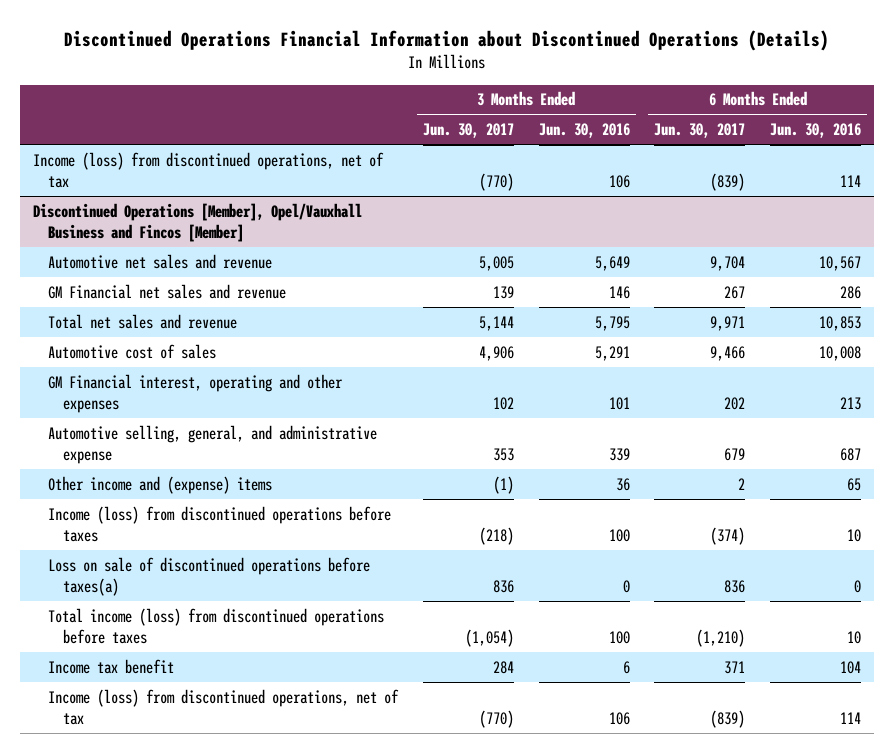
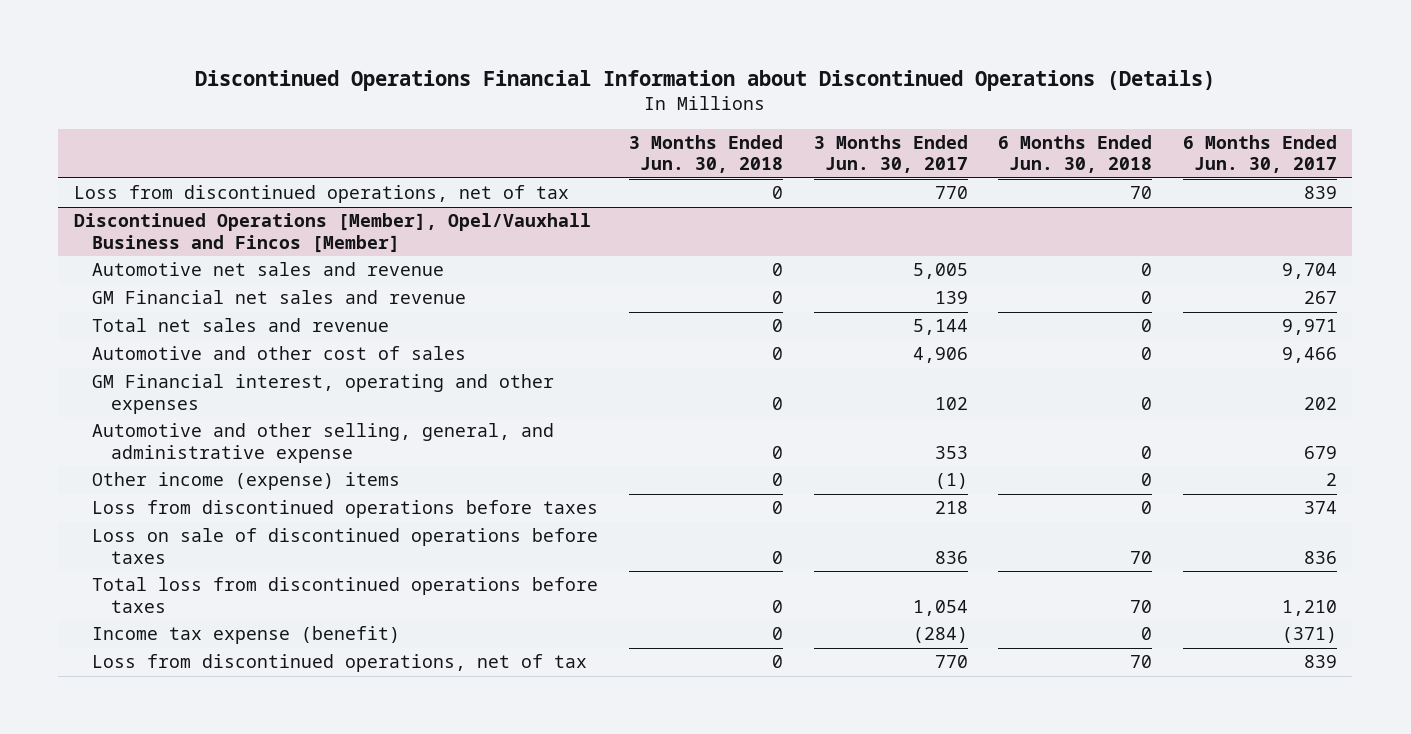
[538,123,630,139] Jun. 30, 2016 -> none
[770,123,862,139] Jun. 30, 2016 -> none
none -> [628,134,783,174] 3 Months Ended Jun. 30, 2018
none -> [998,134,1153,174] 6 Months Ended Jun. 30, 2018
[32,151,384,188] Income (loss) from discontinued operations, net of tax -> [73,185,569,204] Loss from discontinued operations, net of tax
[478,172,514,191] (770) -> [934,186,968,200] 770
[710,172,746,191] (839) -> [1303,186,1337,200] 839
[47,343,216,359] Automotive cost of sales -> [92,346,467,361] Automotive and other cost of sales
[47,424,377,464] Automotive selling, general, and administrative expense -> [92,423,555,463] Automotive and other selling, general, and administrative expense
[47,475,272,494] Other income and (expense) items -> [92,472,401,491] Other income (expense) items
[47,505,391,542] Income (loss) from discontinued operations before taxes -> [92,500,599,519] Loss from discontinued operations before taxes
[478,526,514,545] (218) -> [934,501,968,515] 218
[710,526,746,545] (374) -> [1303,501,1337,515] 374
[47,556,370,596] Loss on sale of discontinued operations before taxes(a) -> [92,528,599,564] Loss on sale of discontinued operations before taxes
[47,607,384,644] Total income (loss) from discontinued operations before taxes -> [92,577,599,613] Total loss from discontinued operations before taxes
[464,628,514,647] (1,054) -> [912,599,968,616] 1,054
[696,628,746,647] (1,210) -> [1281,599,1337,616] 1,210
[47,658,174,674] Income tax benefit -> [92,626,401,645] Income tax expense (benefit)
[492,660,514,674] 284 -> [912,627,968,644] (284)
[724,660,746,674] 371 -> [1281,627,1337,644] (371)
[47,688,399,725] Income (loss) from discontinued operations, net of tax -> [92,654,588,673] Loss from discontinued operations, net of tax
[478,709,514,728] (770) -> [934,655,968,669] 770
[710,709,746,728] (839) -> [1303,655,1337,669] 839

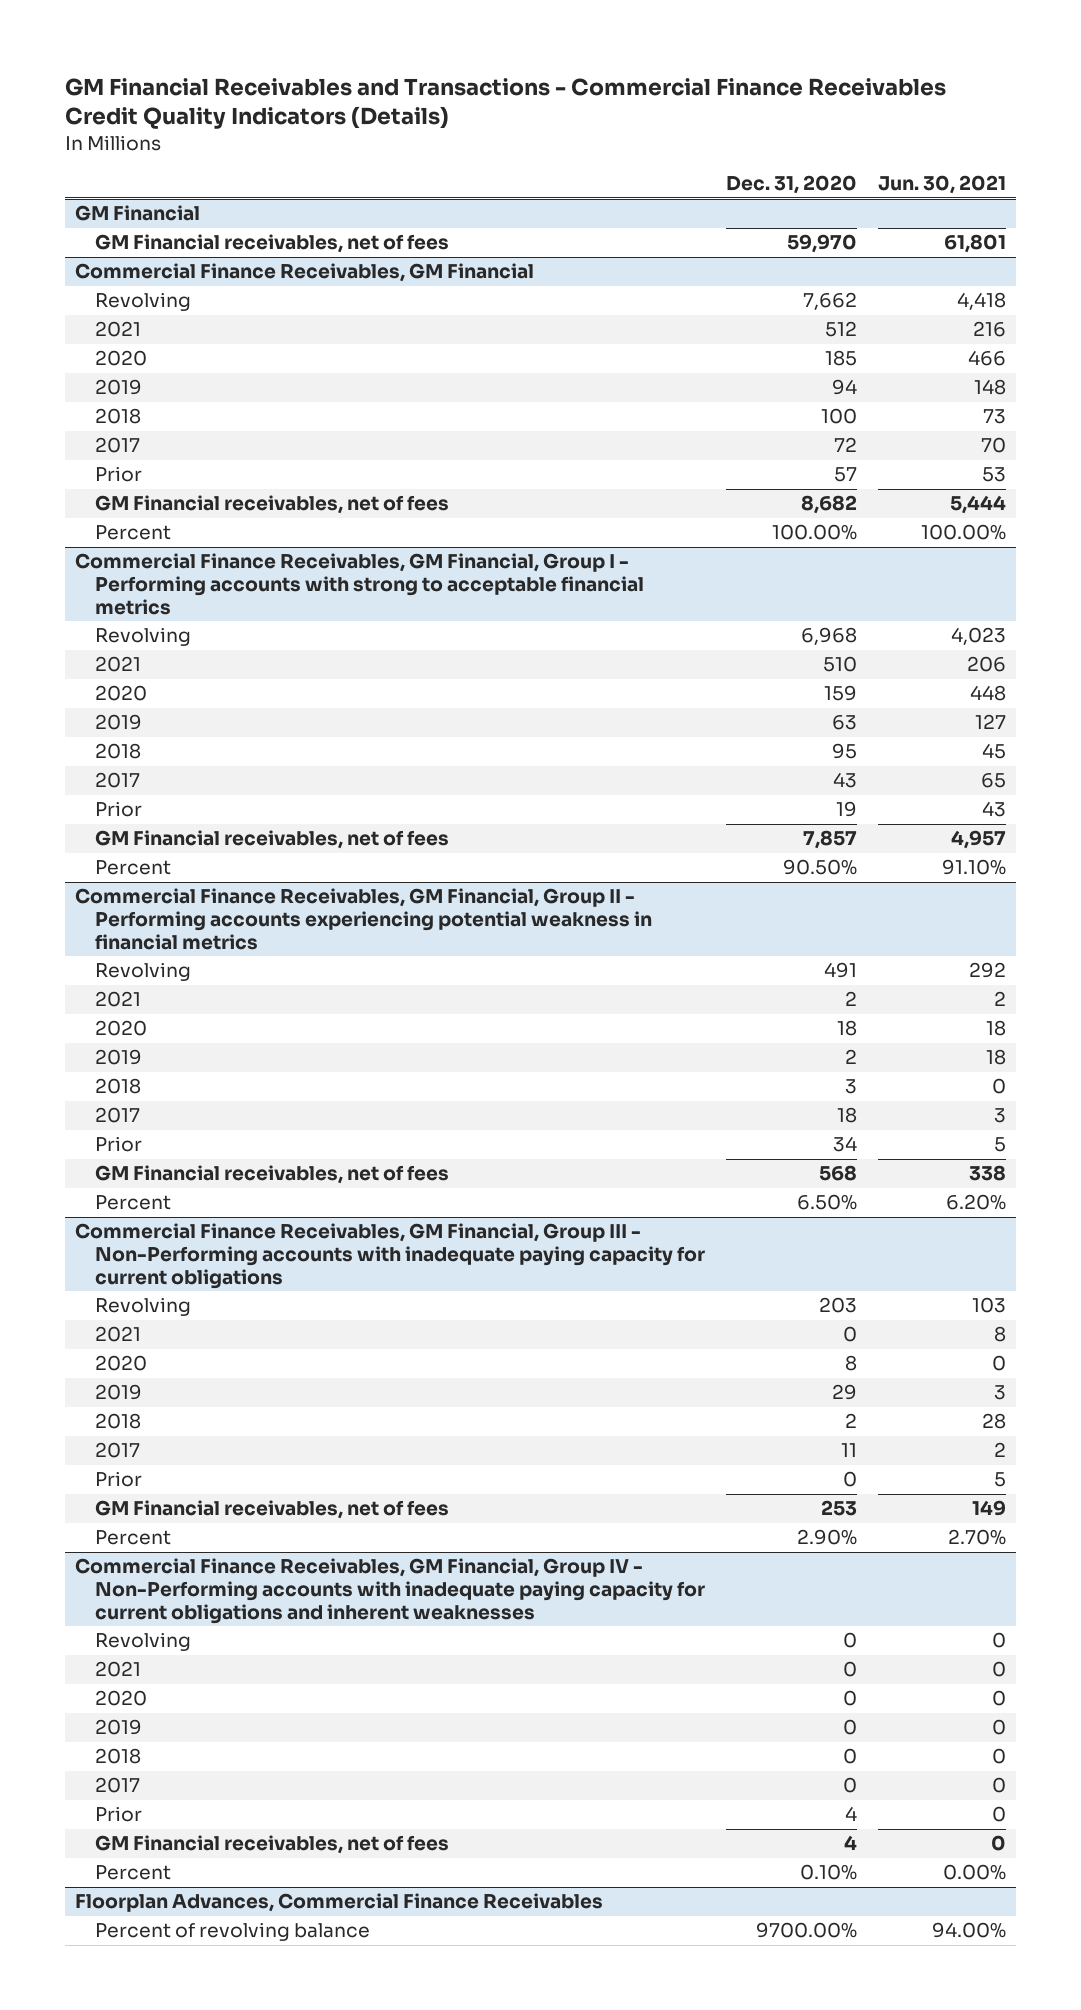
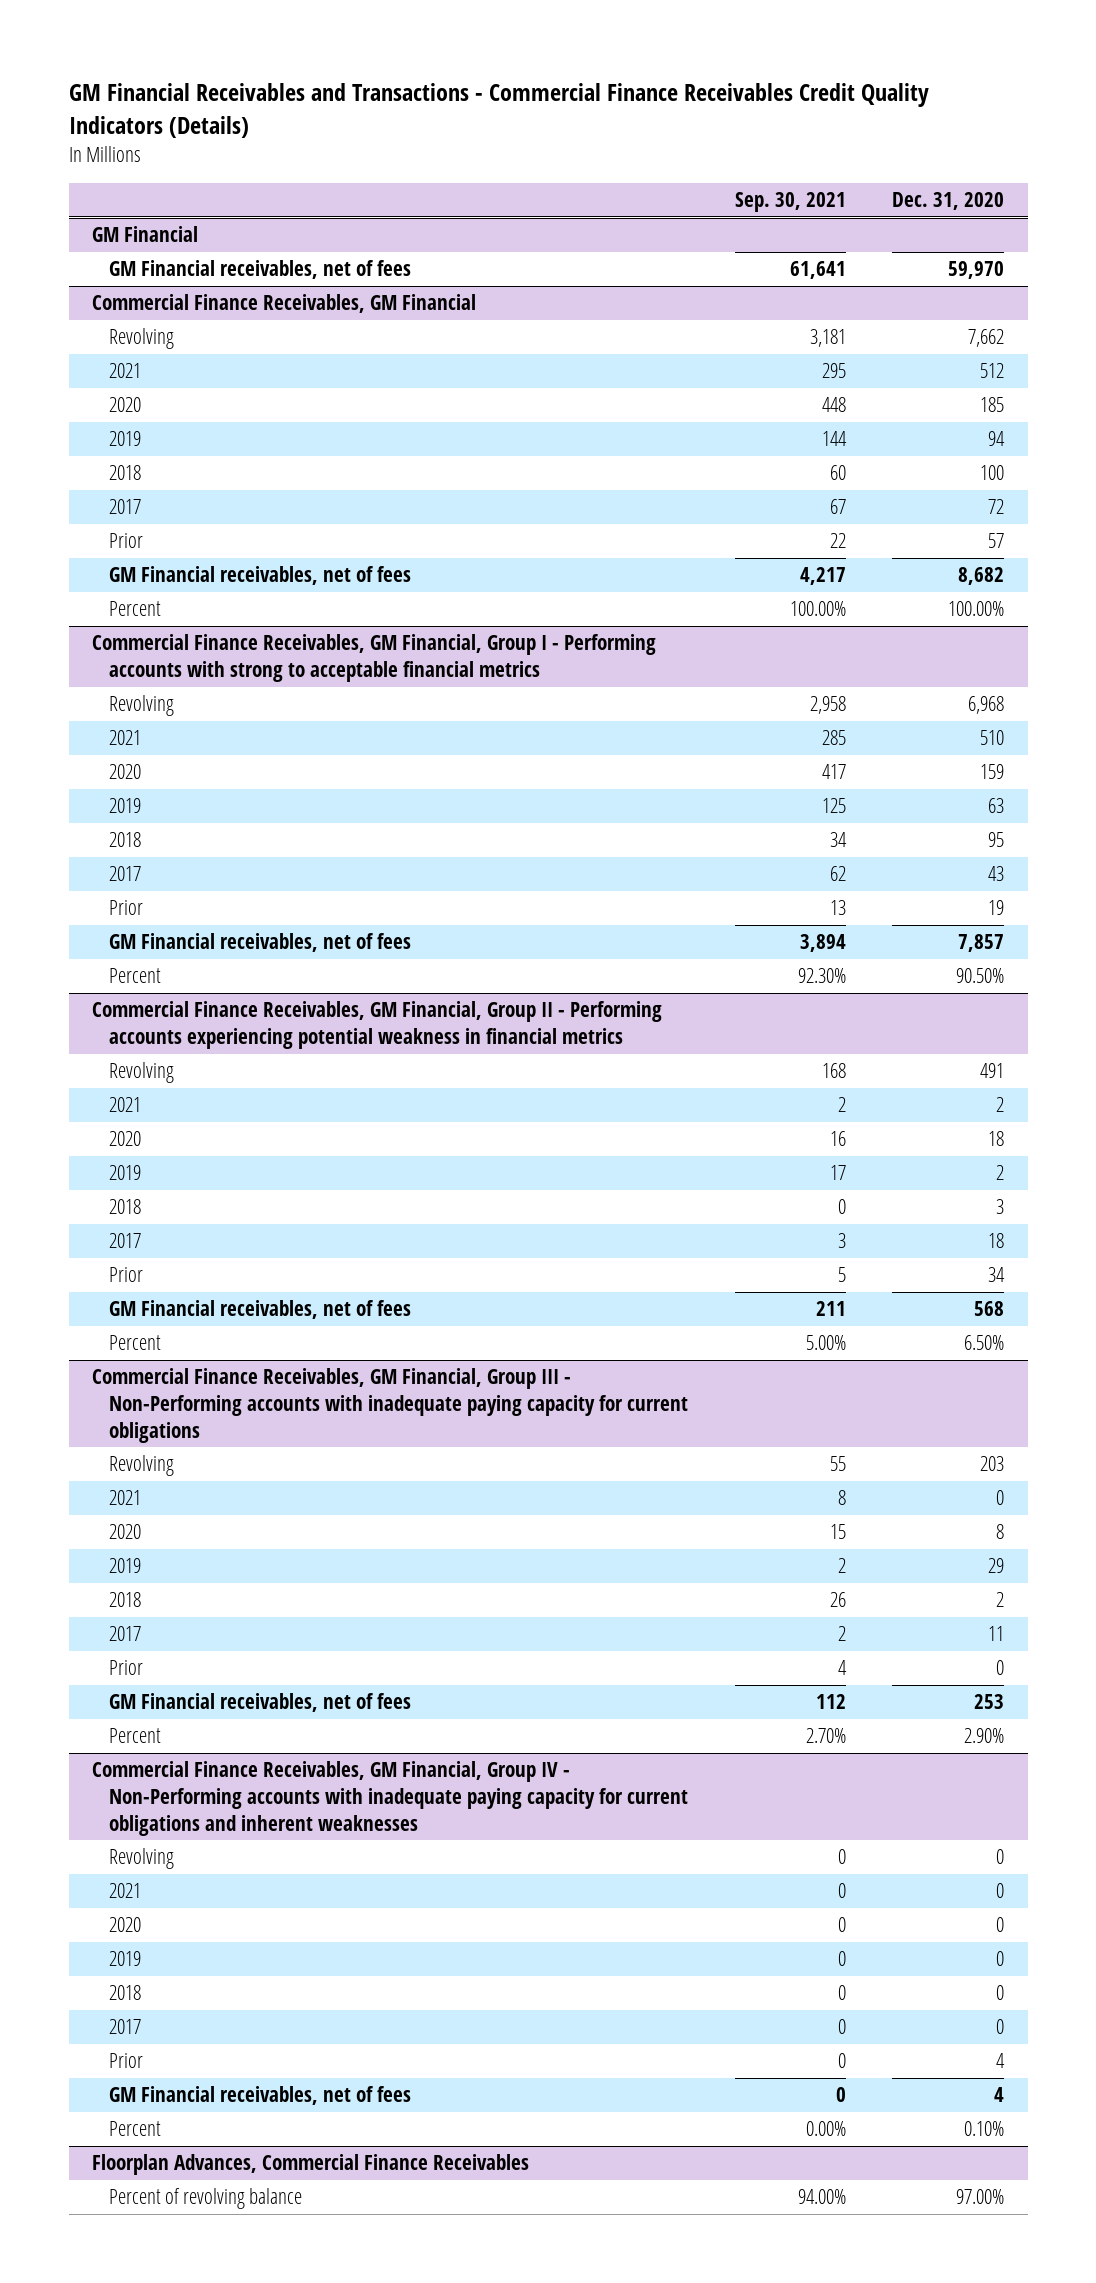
[878,175,1007,195] Jun. 30, 2021 -> none
none -> [734,192,846,213] Sep. 30, 2021
[756,1922,858,1939] 9700.00% -> [956,2189,1005,2205] 97.00%

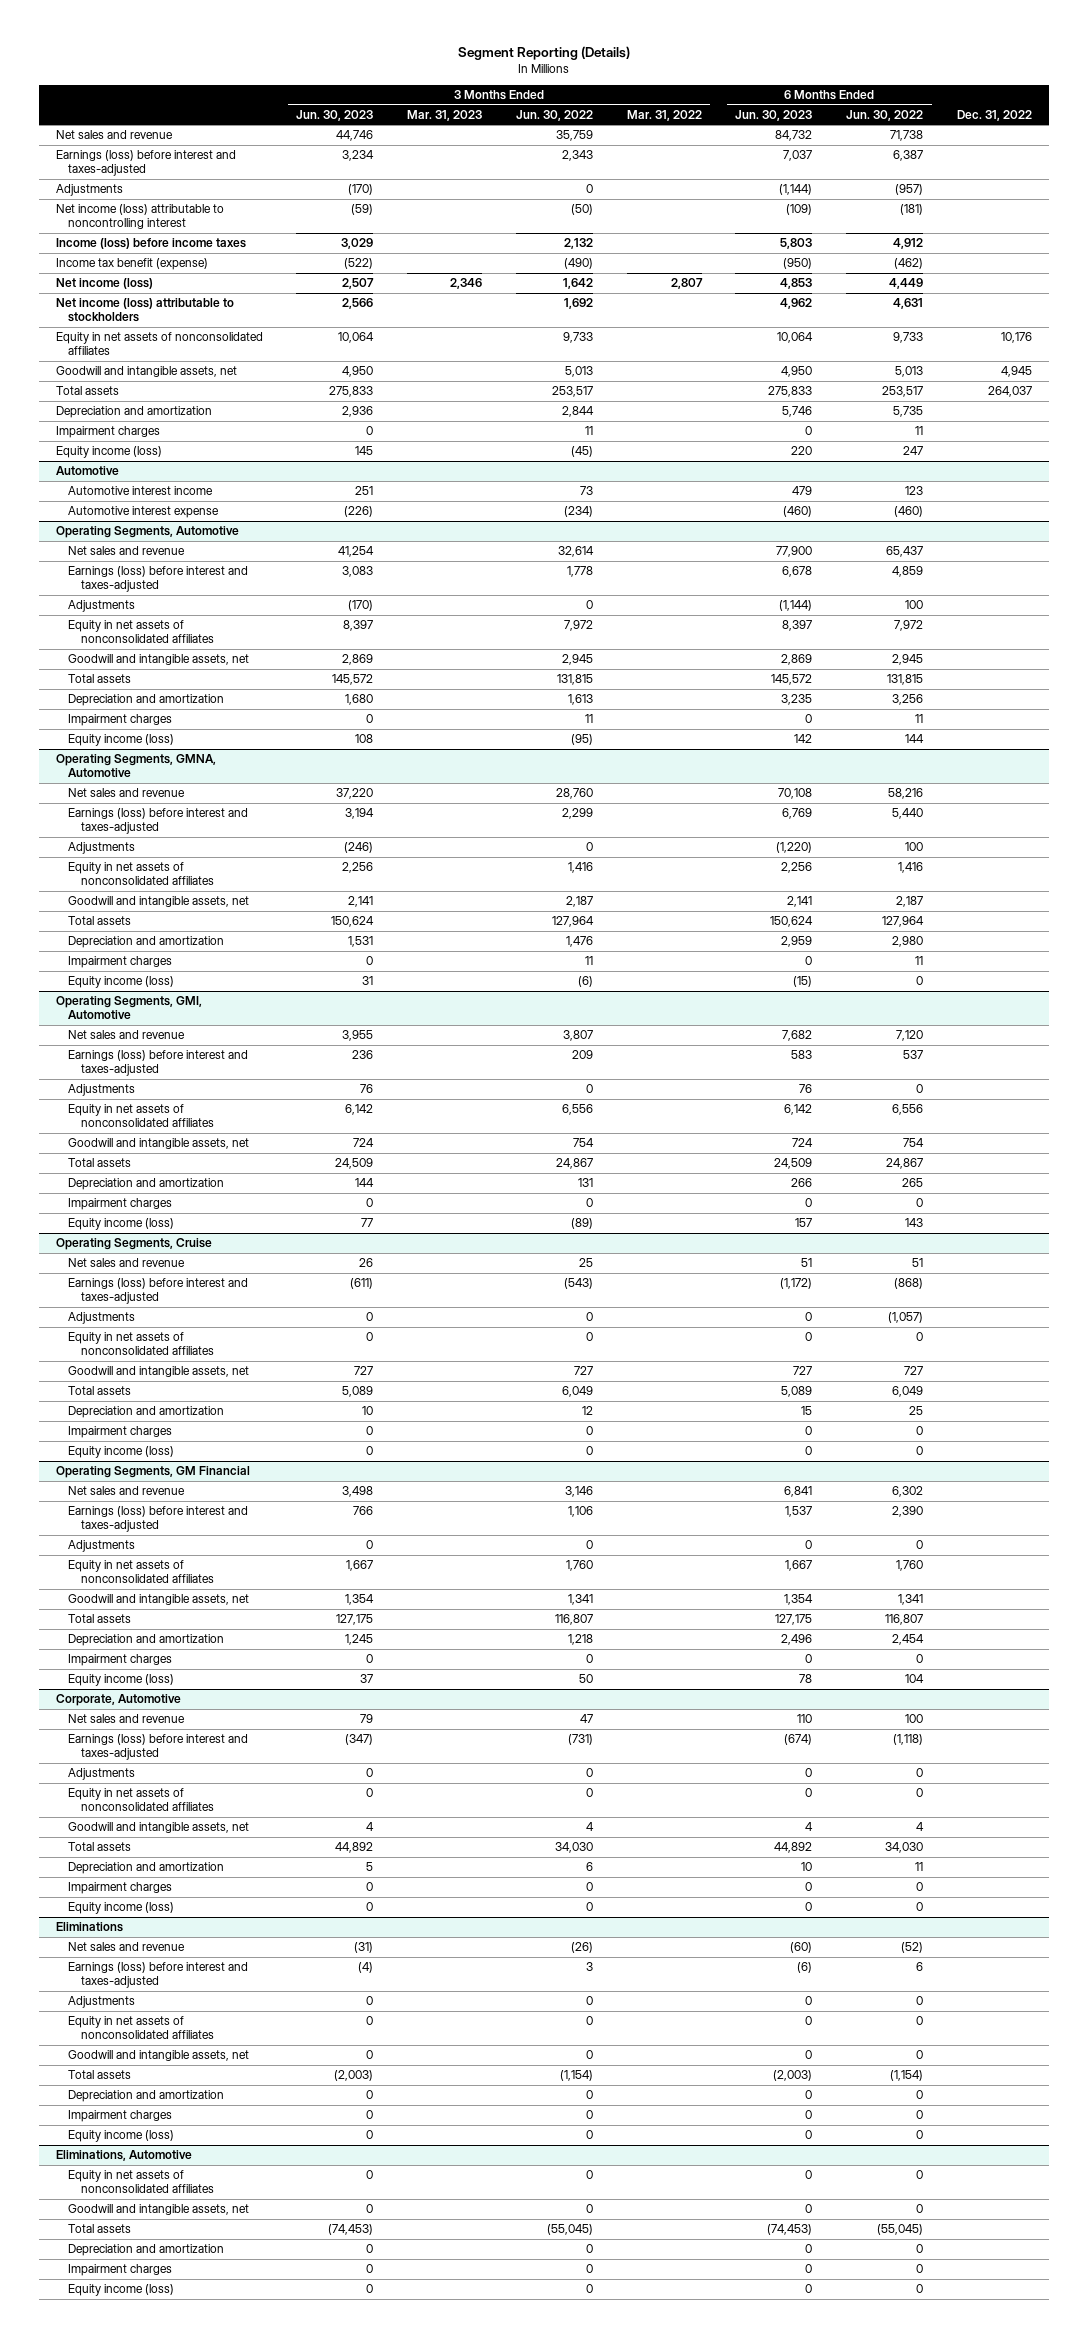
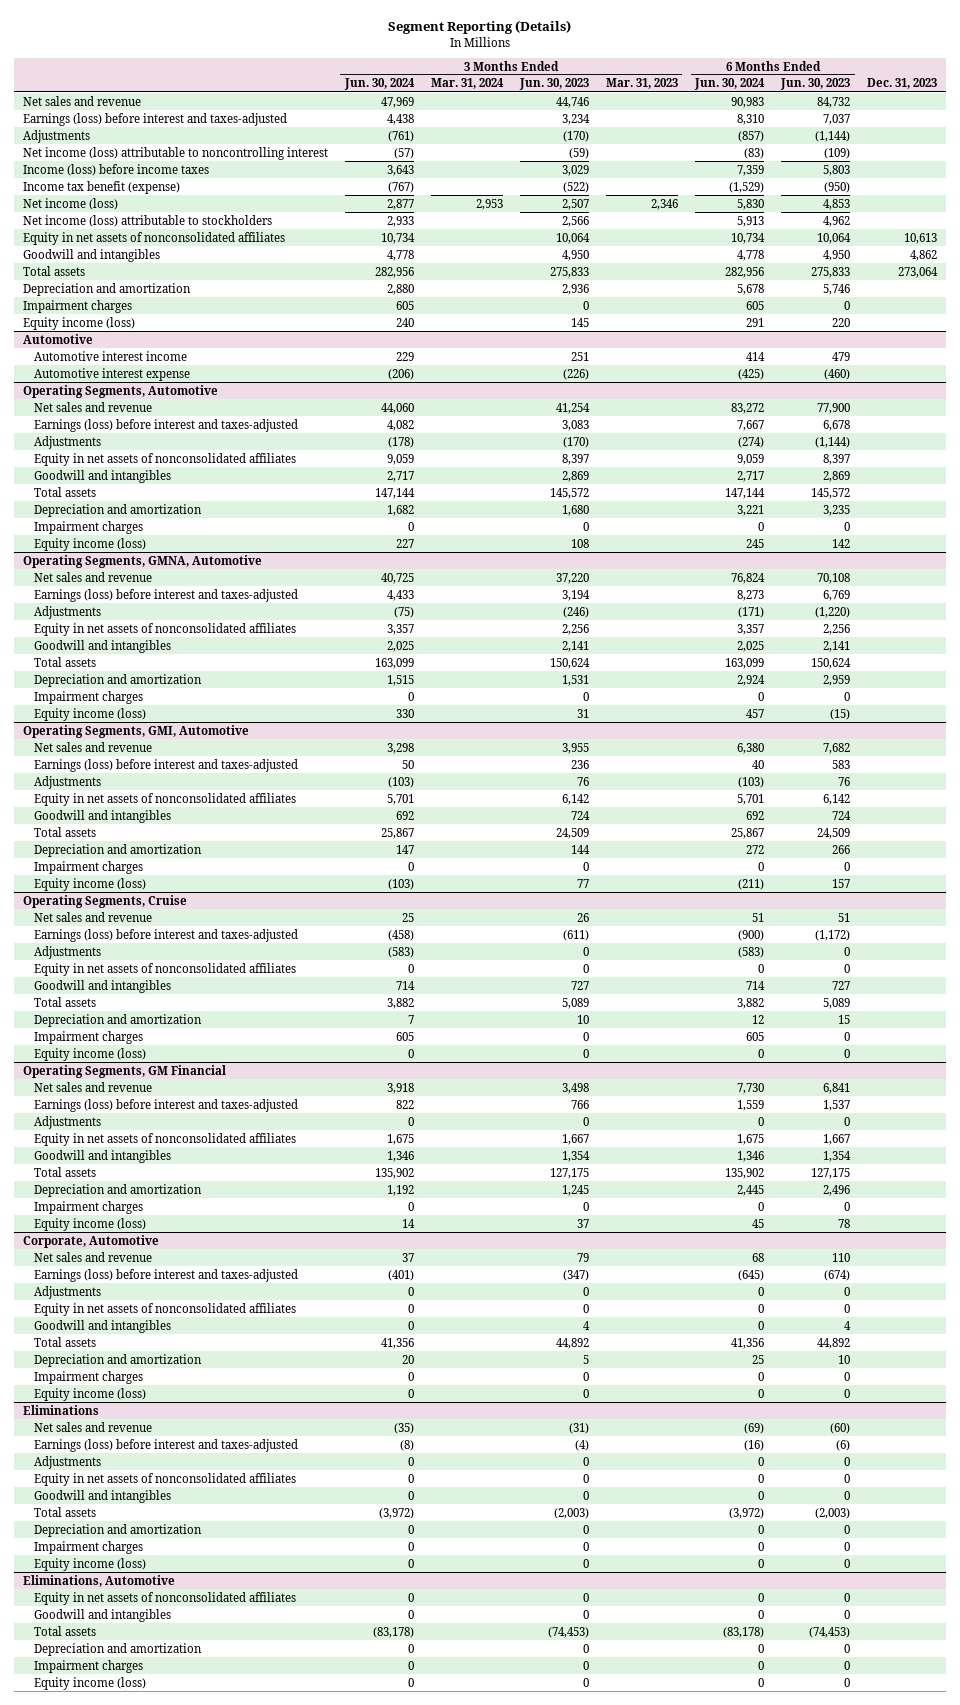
[515,109,593,121] Jun. 30, 2022 -> none
[626,109,702,121] Mar. 31, 2022 -> none
[846,109,924,121] Jun. 30, 2022 -> none
[956,109,1032,121] Dec. 31, 2022 -> none
none -> [343,78,415,91] Jun. 30, 2024
none -> [430,78,504,90] Mar. 31, 2024
none -> [694,78,766,91] Jun. 30, 2024
none -> [867,78,938,90] Dec. 31, 2023
[55,366,237,378] Goodwill and intangible assets, net -> [22,248,160,262] Goodwill and intangibles
[68,654,250,666] Goodwill and intangible assets, net -> [34,469,172,483] Goodwill and intangibles
[68,896,250,908] Goodwill and intangible assets, net -> [34,639,172,653] Goodwill and intangibles
[68,1138,250,1150] Goodwill and intangible assets, net -> [34,809,172,823] Goodwill and intangibles
[68,1366,250,1378] Goodwill and intangible assets, net -> [34,979,172,993] Goodwill and intangibles
[68,1594,250,1606] Goodwill and intangible assets, net -> [34,1149,172,1163] Goodwill and intangibles
[68,1822,250,1834] Goodwill and intangible assets, net -> [34,1319,172,1333] Goodwill and intangibles
[68,2050,250,2062] Goodwill and intangible assets, net -> [34,1489,172,1503] Goodwill and intangibles
[68,2204,250,2216] Goodwill and intangible assets, net -> [34,1608,172,1622] Goodwill and intangibles

